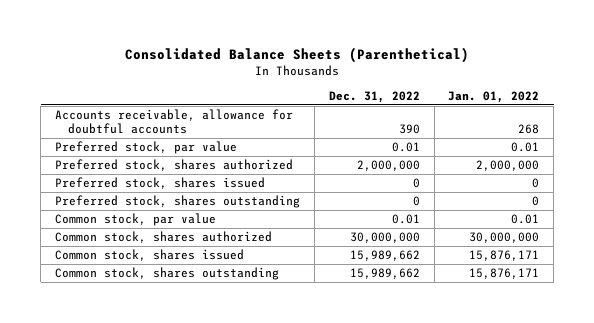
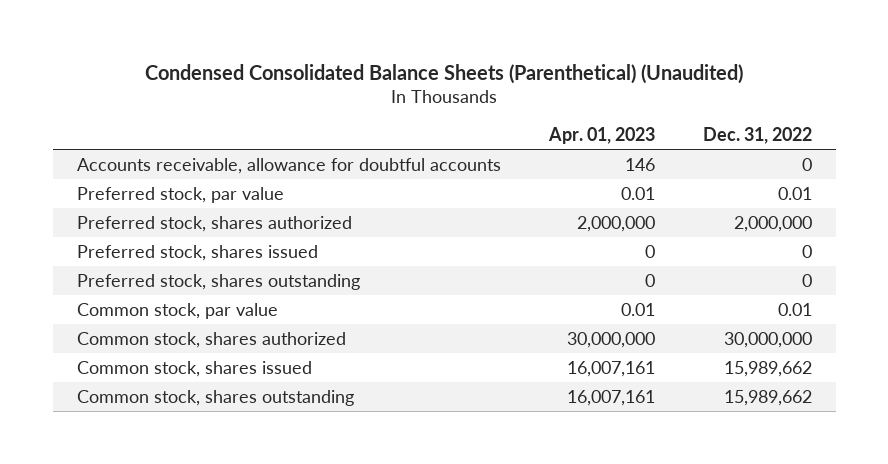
[125,46,470,63] Consolidated Balance Sheets (Parenthetical) -> [145,63,744,84] Condensed Consolidated Balance Sheets (Parenthetical) (Unaudited)
[448,90,540,103] Jan. 01, 2022 -> none
none -> [547,127,655,145] Apr. 01, 2023
[398,123,420,134] 390 -> [801,157,812,171] 0

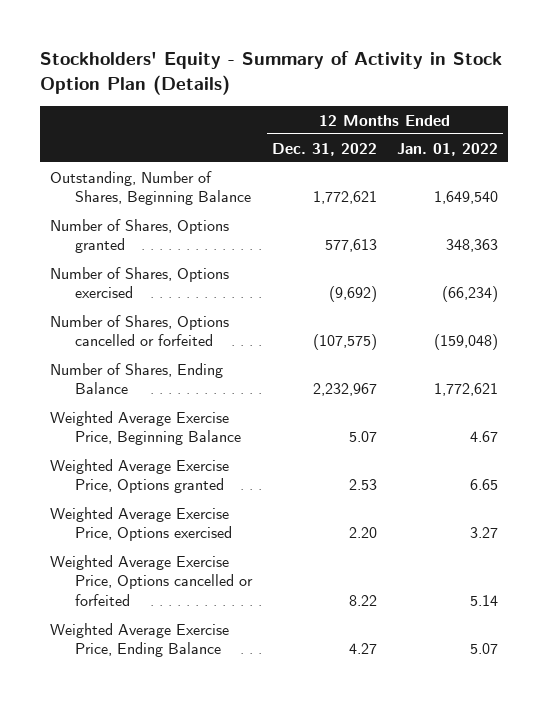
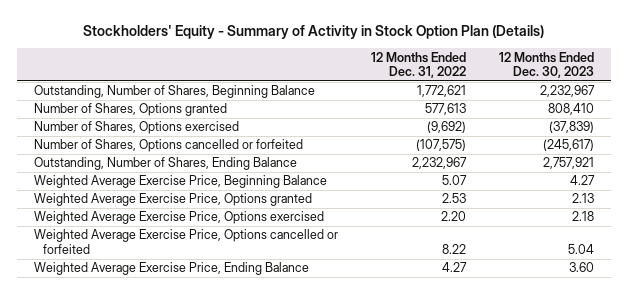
[397,142,499,156] Jan. 01, 2022 -> none
none -> [499,51,595,79] 12 Months Ended Dec. 30, 2023
[49,362,223,395] Number of Shares, Ending Balance -> [33,157,297,171] Outstanding, Number of Shares, Ending Balance

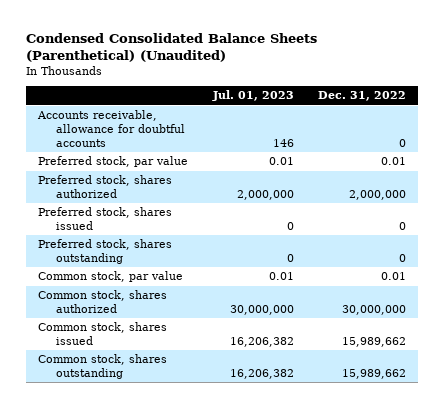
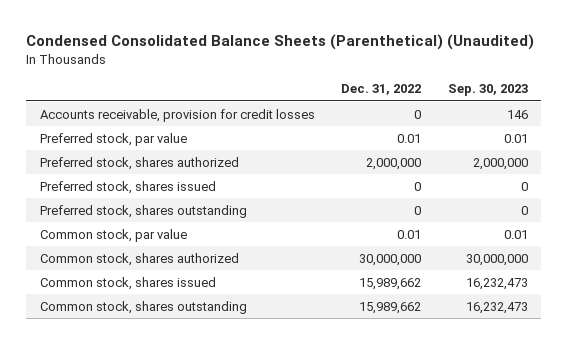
[211,90,294,102] Jul. 01, 2023 -> none
none -> [447,84,528,97] Sep. 30, 2023
[37,110,185,147] Accounts receivable, allowance for doubtful accounts -> [39,108,315,122] Accounts receivable, provision for credit losses

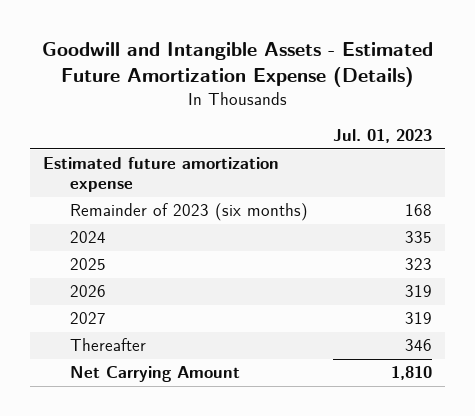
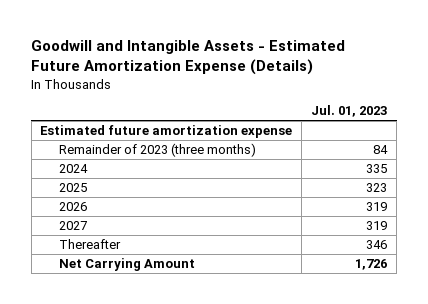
[69,203,308,222] Remainder of 2023 (six months) -> [59,142,257,157] Remainder of 2023 (three months)
[405,204,433,217] 168 -> [373,144,389,154] 84
[391,366,433,381] 1,810 -> [355,258,388,270] 1,726

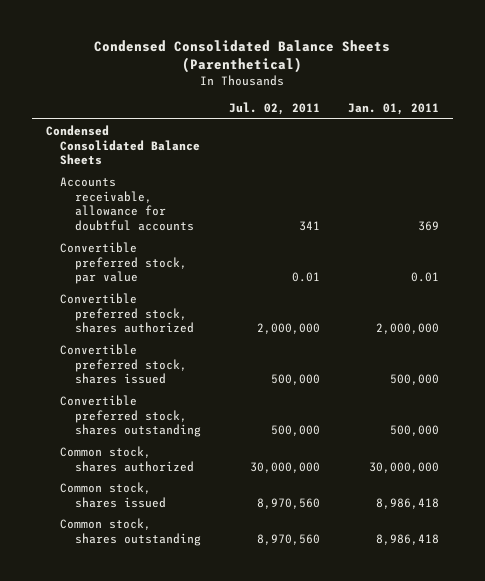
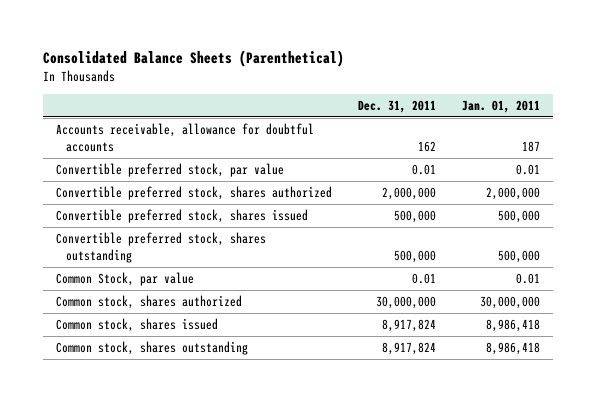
[94,39,391,74] Condensed Consolidated Balance Sheets (Parenthetical) -> [43,50,345,68] Consolidated Balance Sheets (Parenthetical)
[228,101,320,115] Jul. 02, 2011 -> none
none -> [358,99,437,113] Dec. 31, 2011
[46,124,201,166] Condensed Consolidated Balance Sheets -> none
[417,221,439,232] 369 -> [522,140,541,152] 187
none -> [56,272,195,287] Common Stock, par value

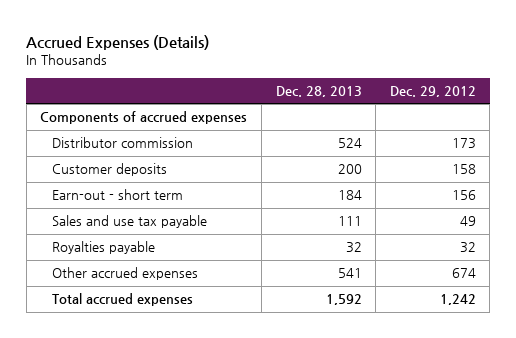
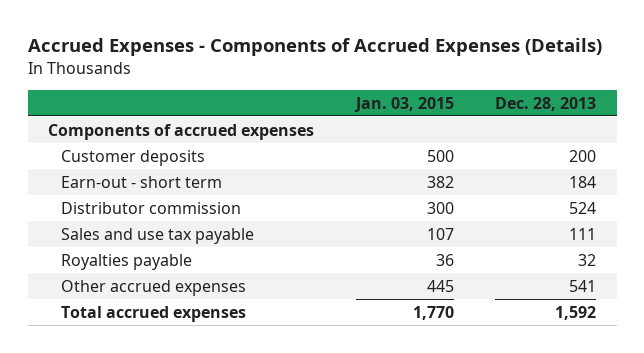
[26,34,210,50] Accrued Expenses (Details) -> [27,38,602,57] Accrued Expenses - Components of Accrued Expenses (Details)
[389,86,476,98] Dec. 29, 2012 -> none
none -> [353,96,454,112] Jan. 03, 2015
[51,137,193,149] Distributor commission -> [61,201,242,214] Distributor commission

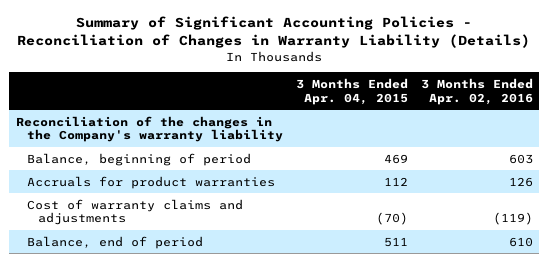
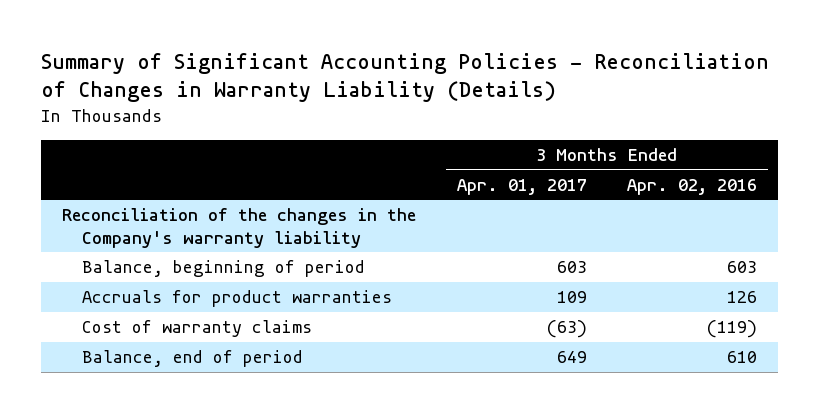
[295,77,408,105] 3 Months Ended Apr. 04, 2015 -> none
none -> [456,178,587,195] Apr. 01, 2017
[26,198,243,226] Cost of warranty claims and adjustments -> [82,320,313,338] Cost of warranty claims

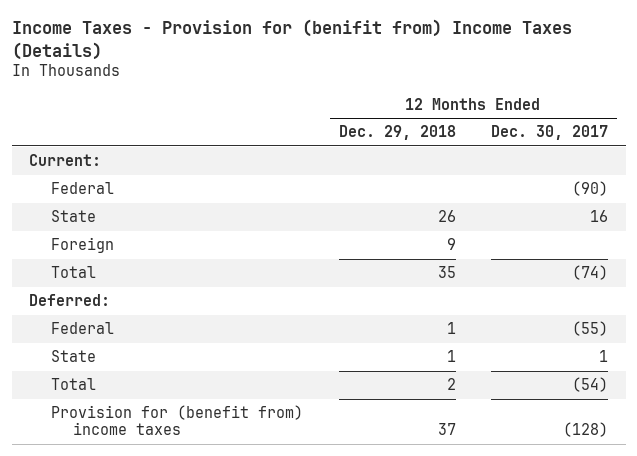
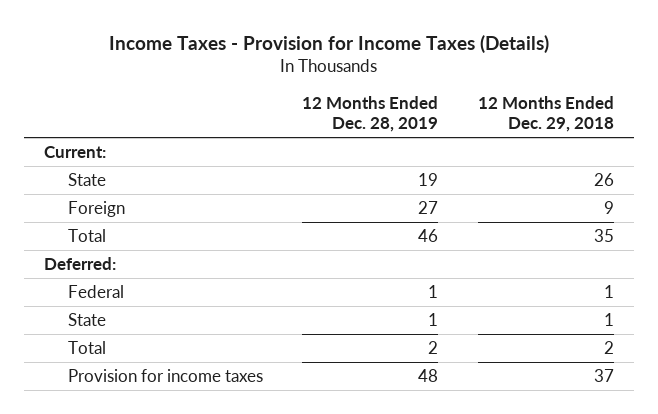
[11,19,572,60] Income Taxes - Provision for (benifit from) Income Taxes (Details) -> [109,35,550,54] Income Taxes - Provision for Income Taxes (Details)
[491,125,609,141] Dec. 30, 2017 -> none
none -> [302,95,439,133] 12 Months Ended Dec. 28, 2019
[51,182,115,195] Federal -> none
[51,405,304,436] Provision for (benefit from) income taxes -> [67,368,263,382] Provision for income taxes

